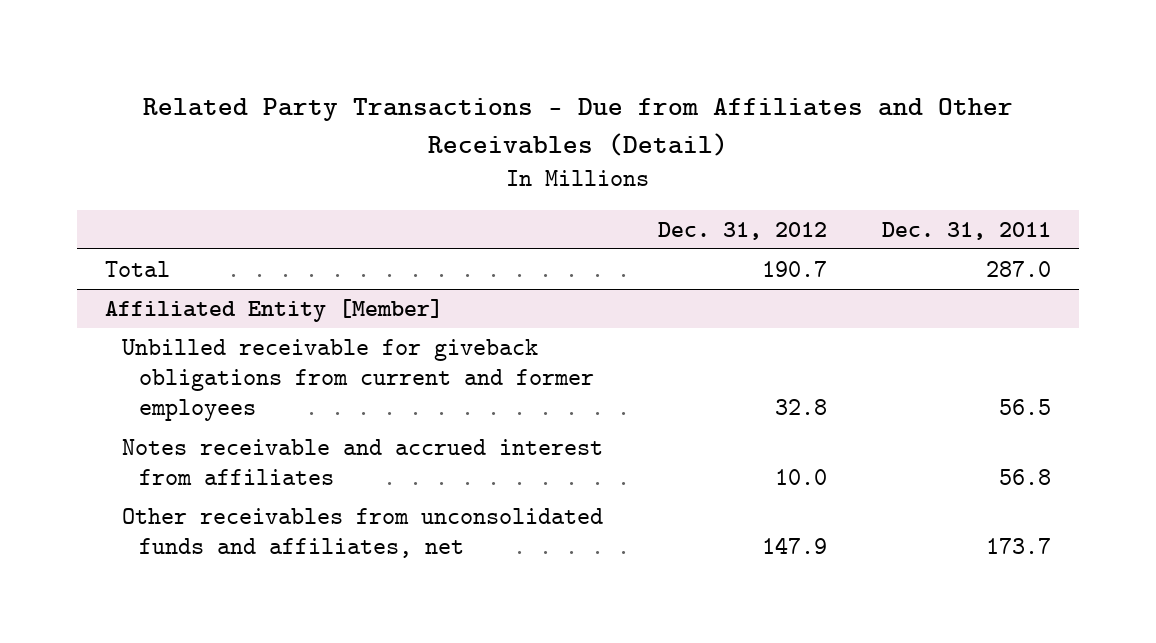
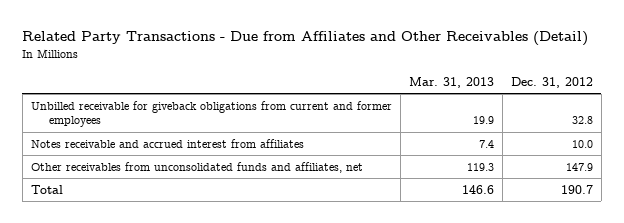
[882,221,1052,240] Dec. 31, 2011 -> none
none -> [408,76,494,88] Mar. 31, 2013
[104,298,443,322] Affiliated Entity [Member] -> none
[104,260,170,277] Total -> [30,184,63,194] Total

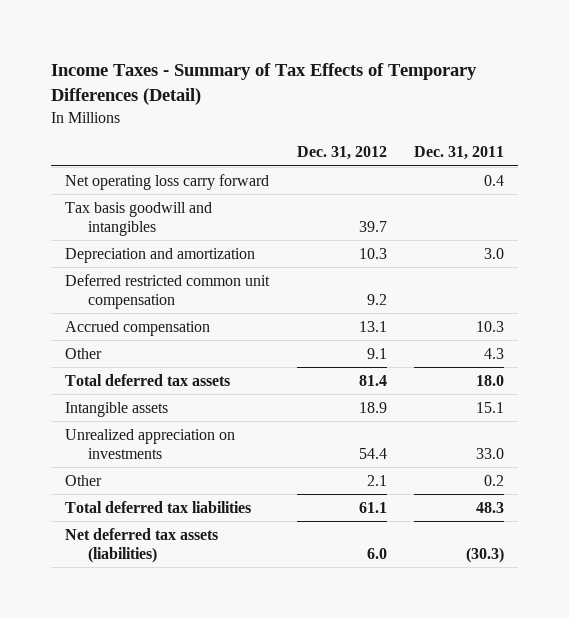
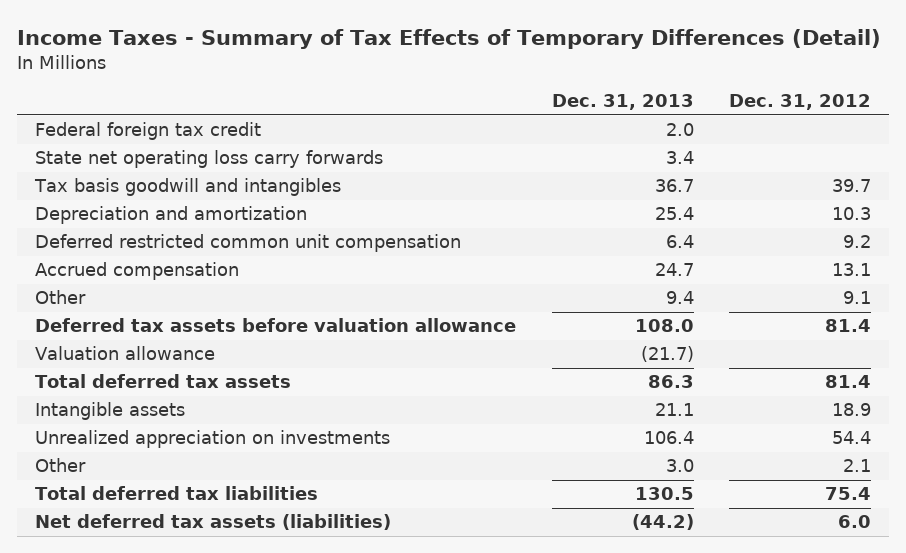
[413,146,504,161] Dec. 31, 2011 -> none
none -> [551,94,694,111] Dec. 31, 2013
none -> [35,122,262,141] Federal foreign tax credit
[65,173,270,190] Net operating loss carry forward -> [35,150,384,169] State net operating loss carry forwards
none -> [35,318,517,333] Deferred tax assets before valuation allowance
none -> [35,346,216,361] Valuation allowance
[358,501,387,513] 61.1 -> [825,487,872,501] 75.4

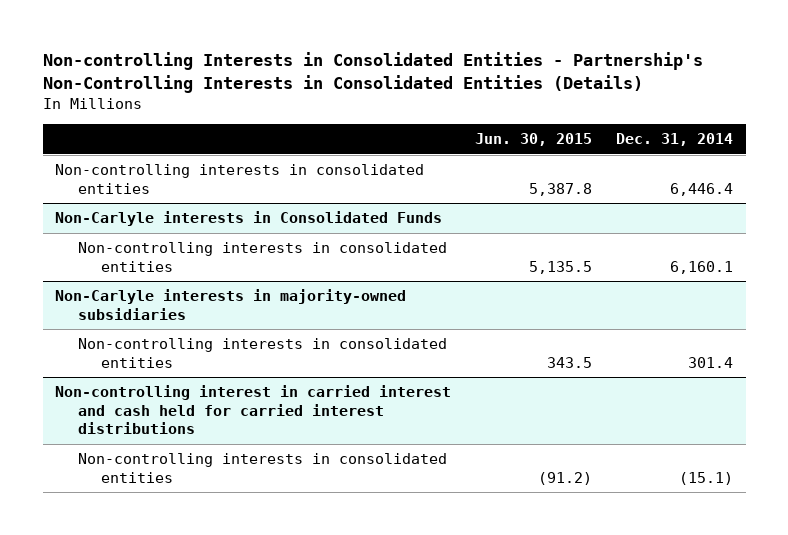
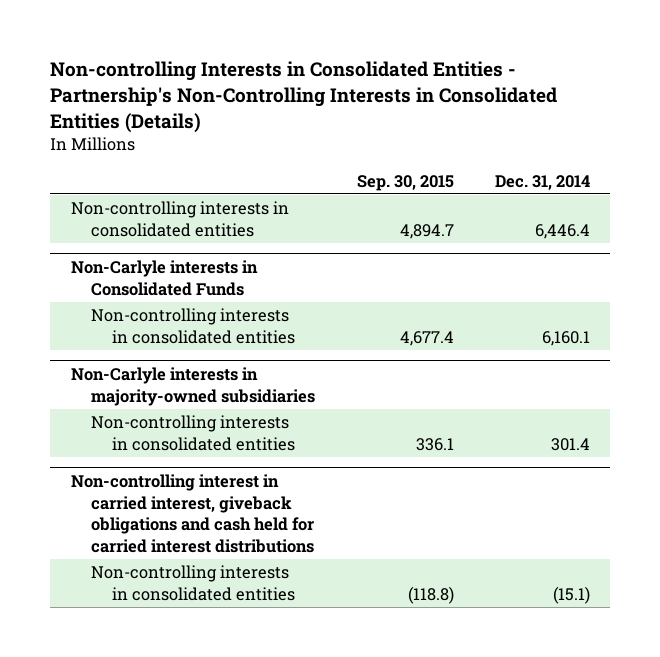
[475,133,593,147] Jun. 30, 2015 -> none
none -> [356,174,454,191] Sep. 30, 2015
[54,385,451,435] Non-controlling interest in carried interest and cash held for carried interest distributions -> [70,474,315,553] Non-controlling interest in carried interest, giveback obligations and cash held for carried interest distributions

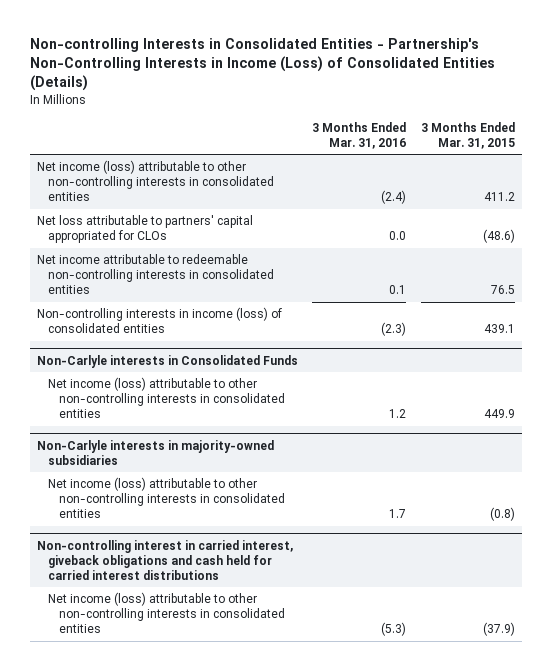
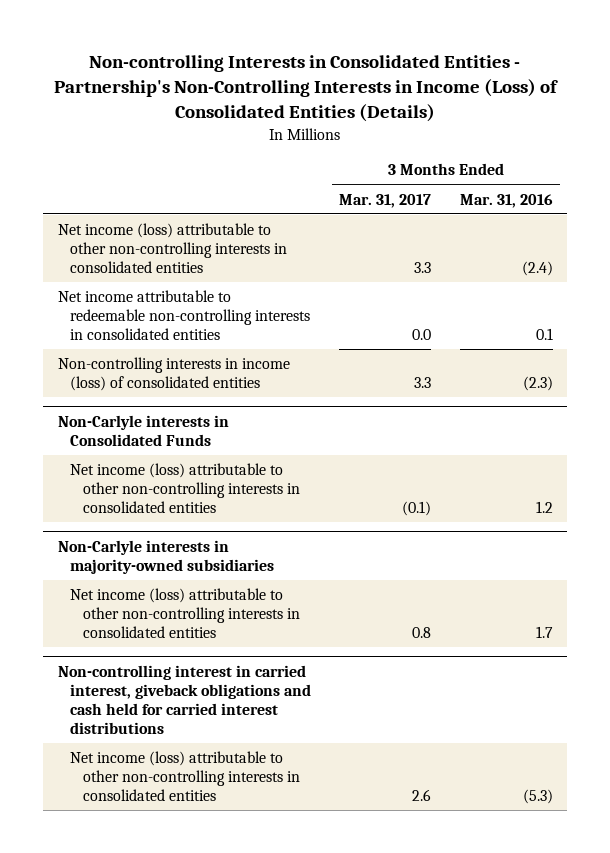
[420,121,515,150] 3 Months Ended Mar. 31, 2015 -> none
none -> [339,193,432,208] Mar. 31, 2017
[37,215,254,244] Net loss attributable to partners' capital appropriated for CLOs -> none

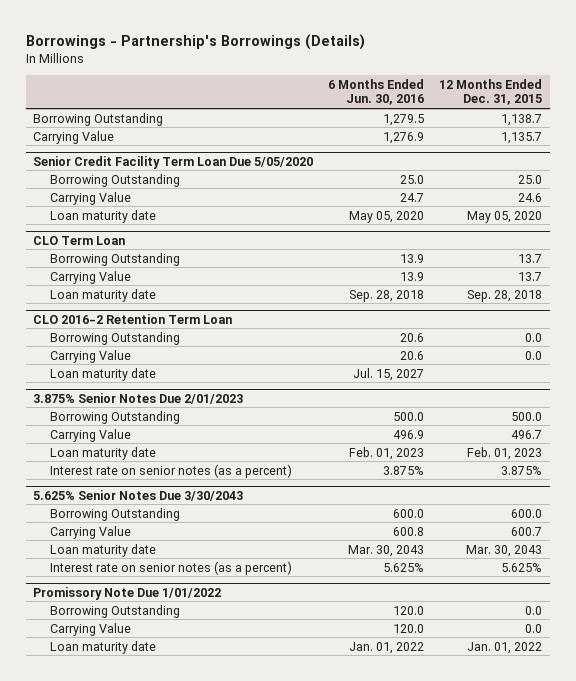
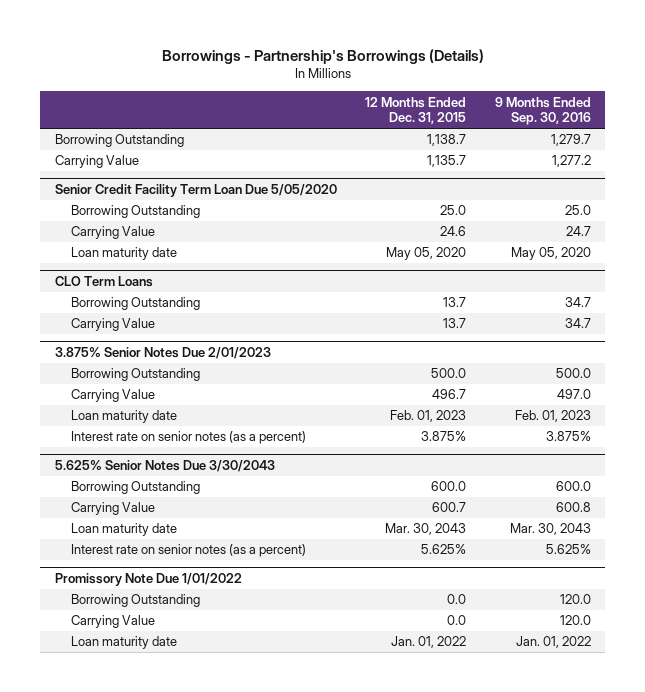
[328,78,425,106] 6 Months Ended Jun. 30, 2016 -> none
none -> [494,96,591,126] 9 Months Ended Sep. 30, 2016
[33,235,126,245] CLO Term Loan -> [54,276,153,288] CLO Term Loans
[49,288,156,302] Loan maturity date -> none
[33,313,233,324] CLO 2016-2 Retention Term Loan -> none
[49,331,180,345] Borrowing Outstanding -> none
[49,349,131,363] Carrying Value -> none
[49,367,156,381] Loan maturity date -> none

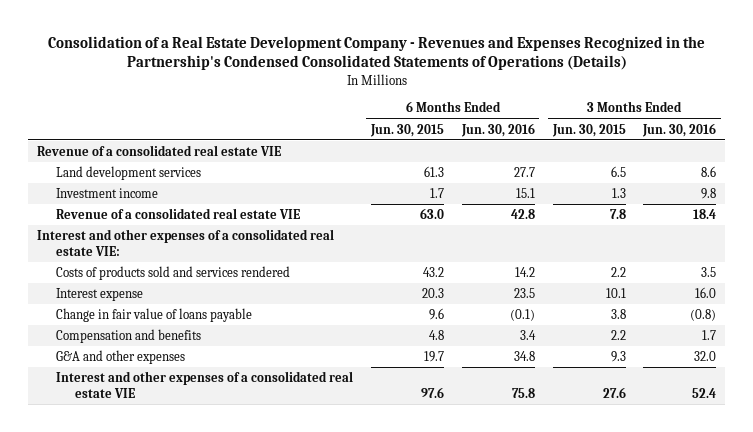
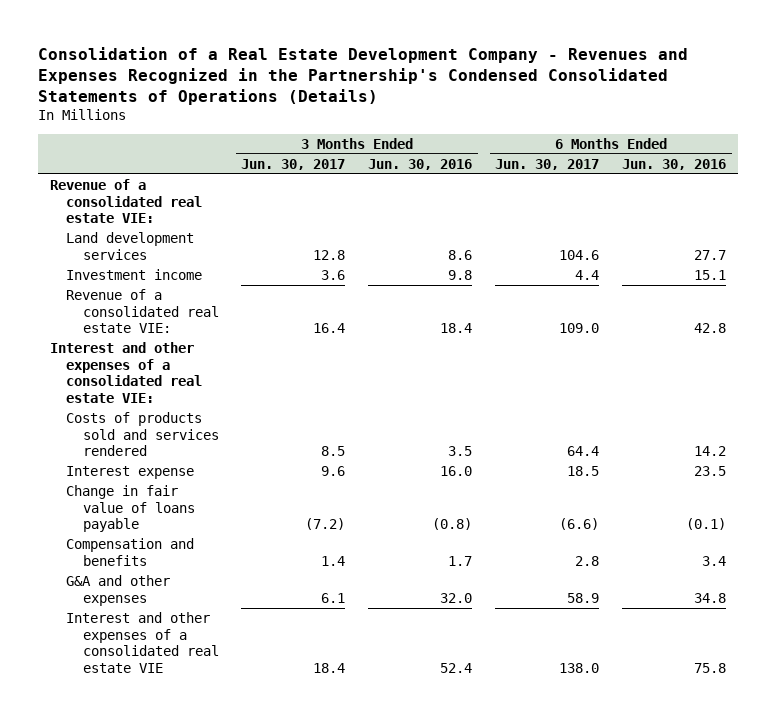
[369,123,444,137] Jun. 30, 2015 -> none
[551,123,626,137] Jun. 30, 2015 -> none
none -> [241,158,346,170] Jun. 30, 2017
none -> [495,158,600,170] Jun. 30, 2017
[36,144,281,156] Revenue of a consolidated real estate VIE -> [49,178,203,224] Revenue of a consolidated real estate VIE:
[55,207,300,219] Revenue of a consolidated real estate VIE -> [66,288,219,334] Revenue of a consolidated real estate VIE:

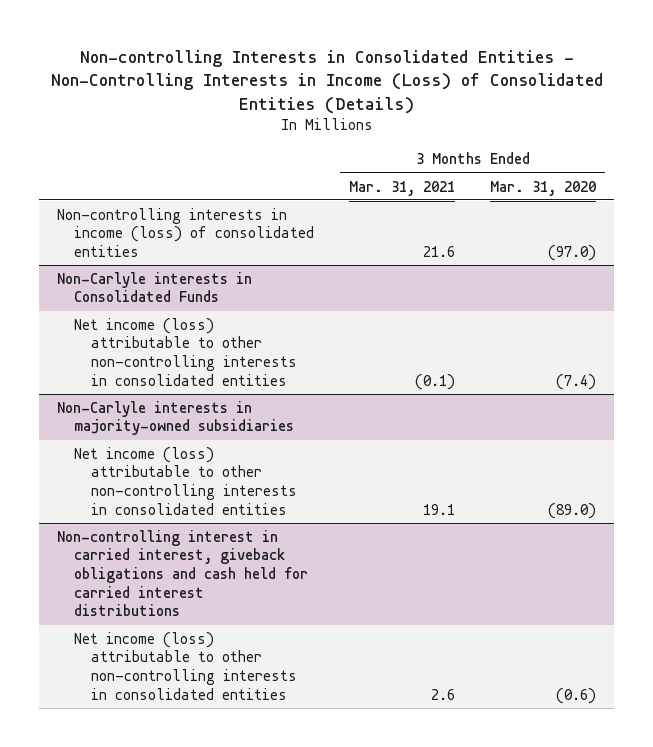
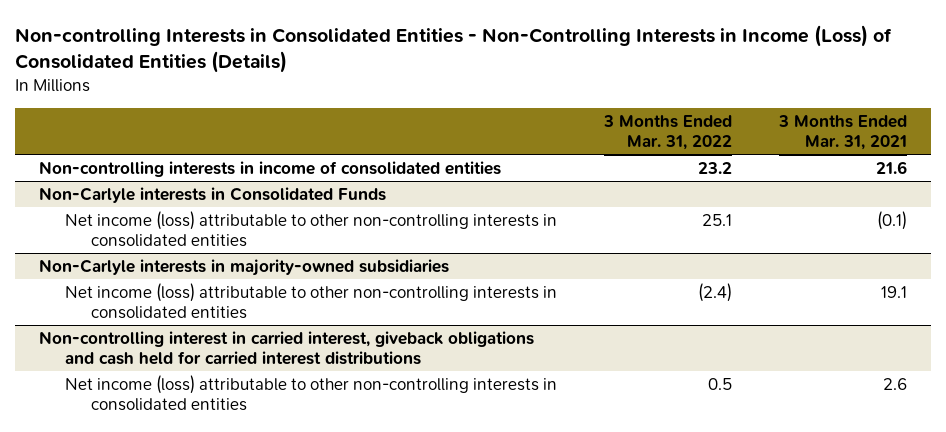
[490,180,597,196] Mar. 31, 2020 -> none
none -> [602,114,732,151] 3 Months Ended Mar. 31, 2022
[56,207,314,258] Non-controlling interests in income (loss) of consolidated entities -> [38,160,501,177] Non-controlling interests in income of consolidated entities

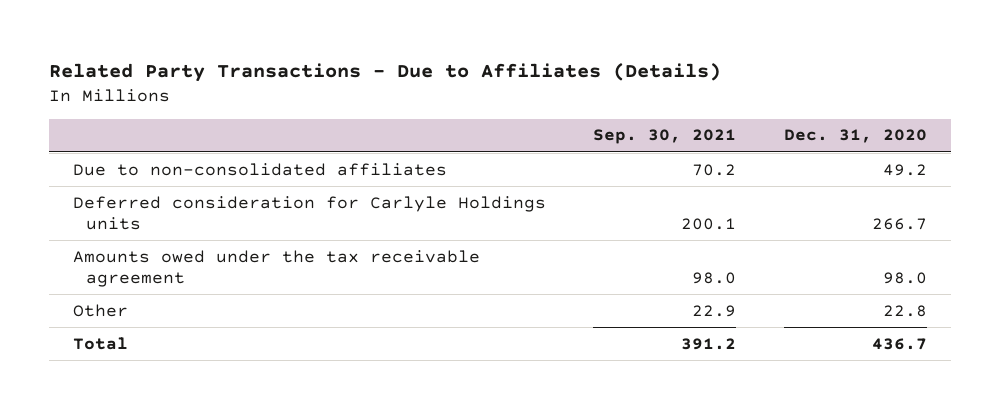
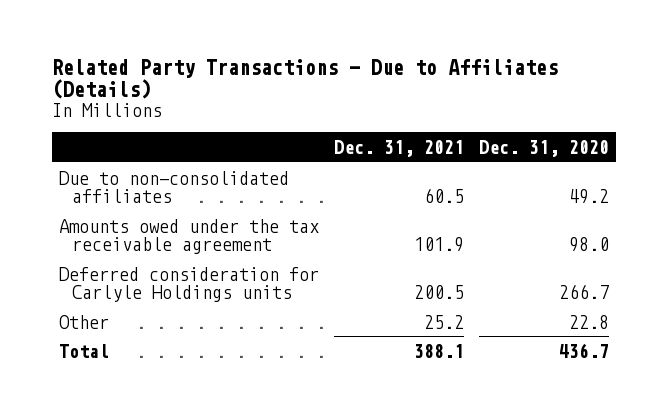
[593,129,737,145] Sep. 30, 2021 -> none
none -> [333,139,464,157] Dec. 31, 2021
[72,195,546,230] Deferred consideration for Carlyle Holdings units -> [59,266,320,302] Deferred consideration for Carlyle Holdings units

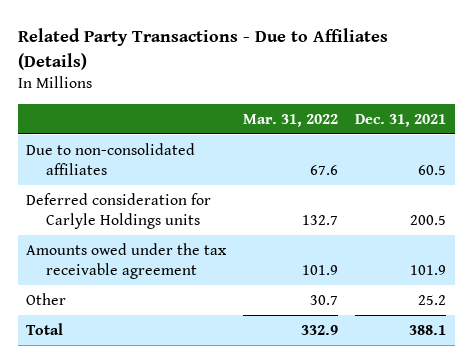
[478,139,609,157] Dec. 31, 2020 -> none
none -> [243,113,339,127] Mar. 31, 2022
[59,218,320,254] Amounts owed under the tax receivable agreement -> [26,242,228,279] Amounts owed under the tax receivable agreement

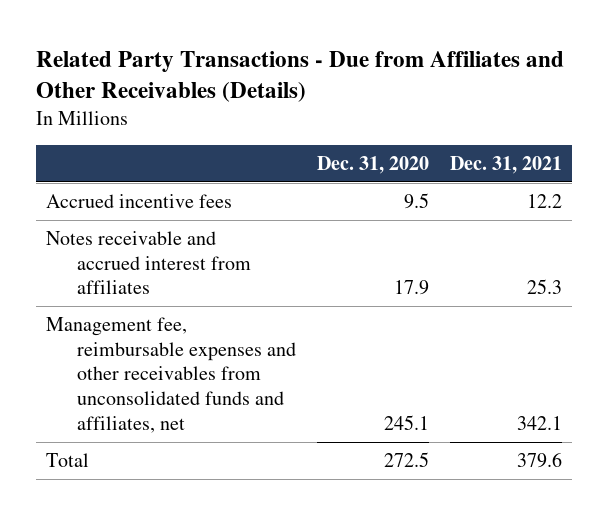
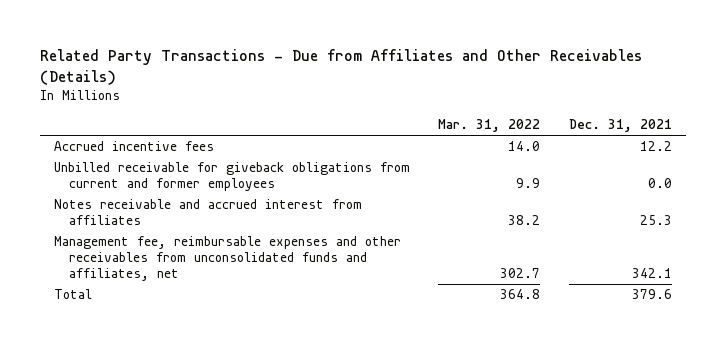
[317,155,430,174] Dec. 31, 2020 -> none
none -> [438,119,541,133] Mar. 31, 2022
none -> [53,162,410,192] Unbilled receivable for giveback obligations from current and former employees

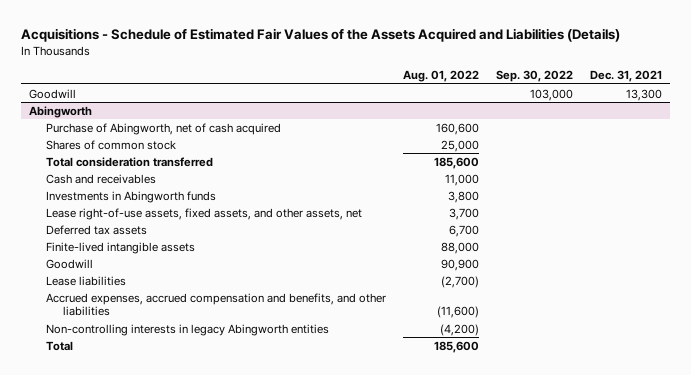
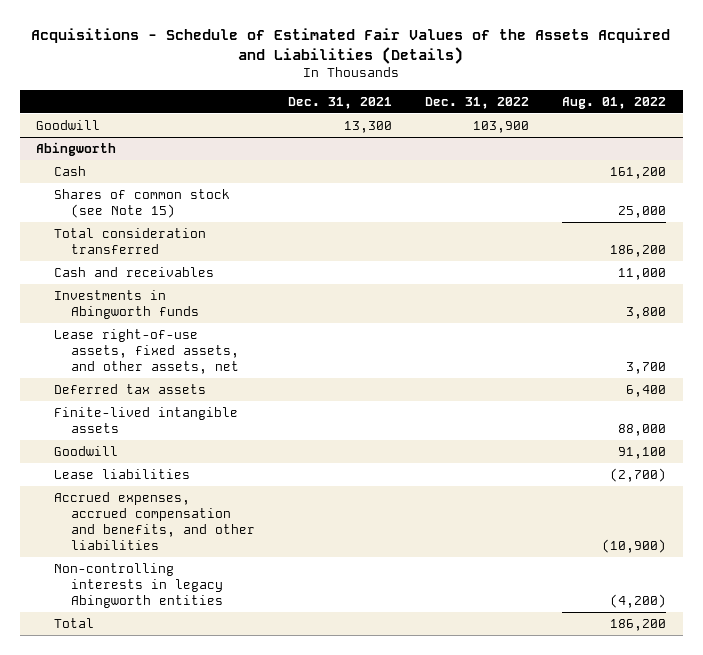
[495,70,573,83] Sep. 30, 2022 -> none
none -> [425,96,530,109] Dec. 31, 2022
[46,122,282,135] Purchase of Abingworth, net of cash acquired -> none
none -> [53,165,86,176] Cash
[46,139,177,150] Shares of common stock -> [53,188,230,219] Shares of common stock (see Note 15)
[434,156,480,169] 185,600 -> [610,245,667,258] 186,200
[449,224,480,237] 6,700 -> [626,384,667,397] 6,400
[441,258,480,271] 90,900 -> [618,446,667,459] 91,100
[437,306,480,319] (11,600) -> [602,539,667,554] (10,900)
[434,340,480,353] 185,600 -> [610,618,667,631] 186,200

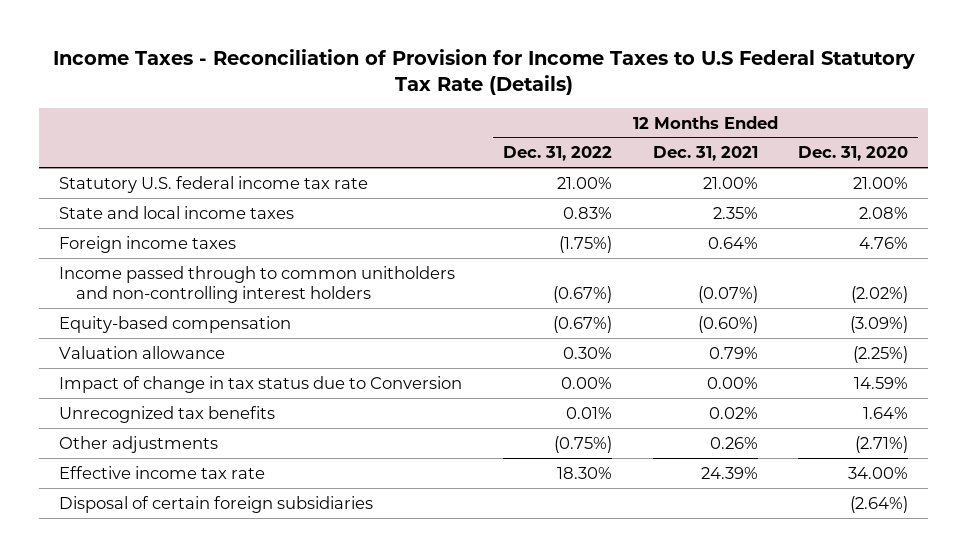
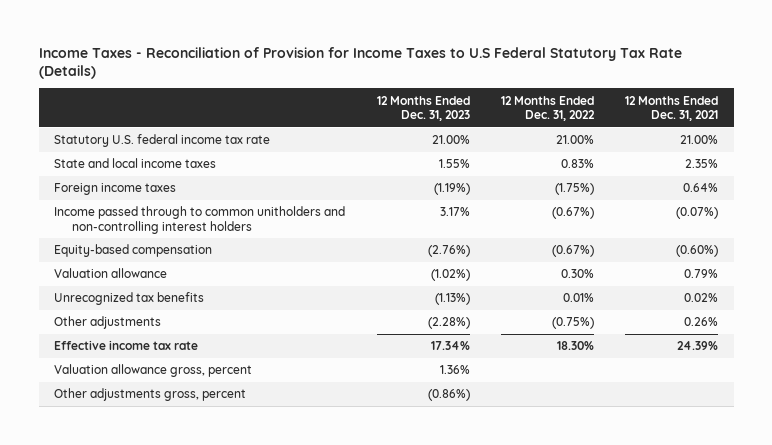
[798,146,909,162] Dec. 31, 2020 -> none
none -> [376,95,470,122] 12 Months Ended Dec. 31, 2023
[59,375,463,393] Impact of change in tax status due to Conversion -> none
[59,495,374,513] Disposal of certain foreign subsidiaries -> none
none -> [54,364,253,378] Valuation allowance gross, percent
none -> [54,388,247,402] Other adjustments gross, percent

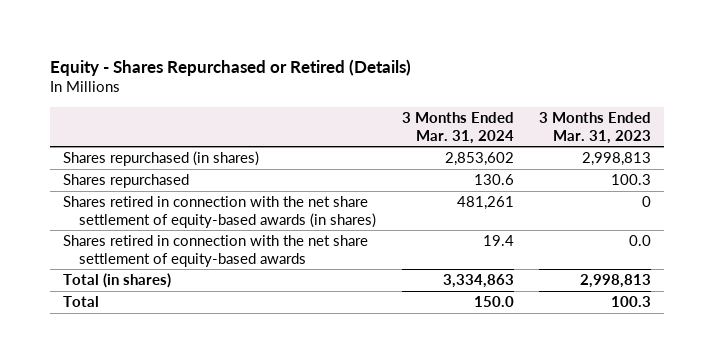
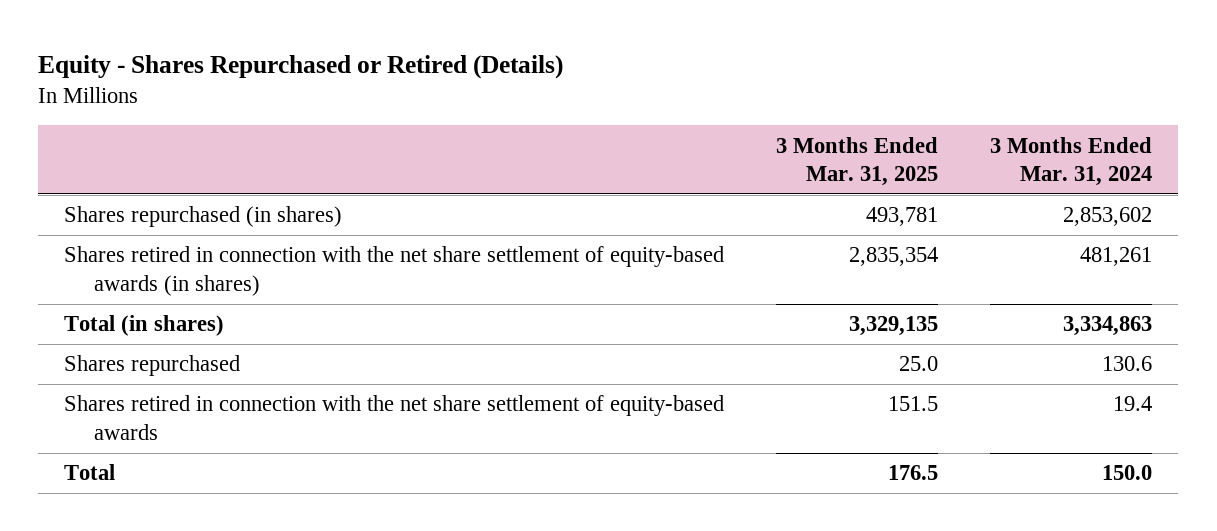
[539,112,652,144] 3 Months Ended Mar. 31, 2023 -> none
none -> [776,136,939,187] 3 Months Ended Mar. 31, 2025
[62,174,189,189] Shares repurchased -> [64,355,241,377] Shares repurchased
[62,235,368,267] Shares retired in connection with the net share settlement of equity-based awards -> [64,395,725,440] Shares retired in connection with the net share settlement of equity-based awards

